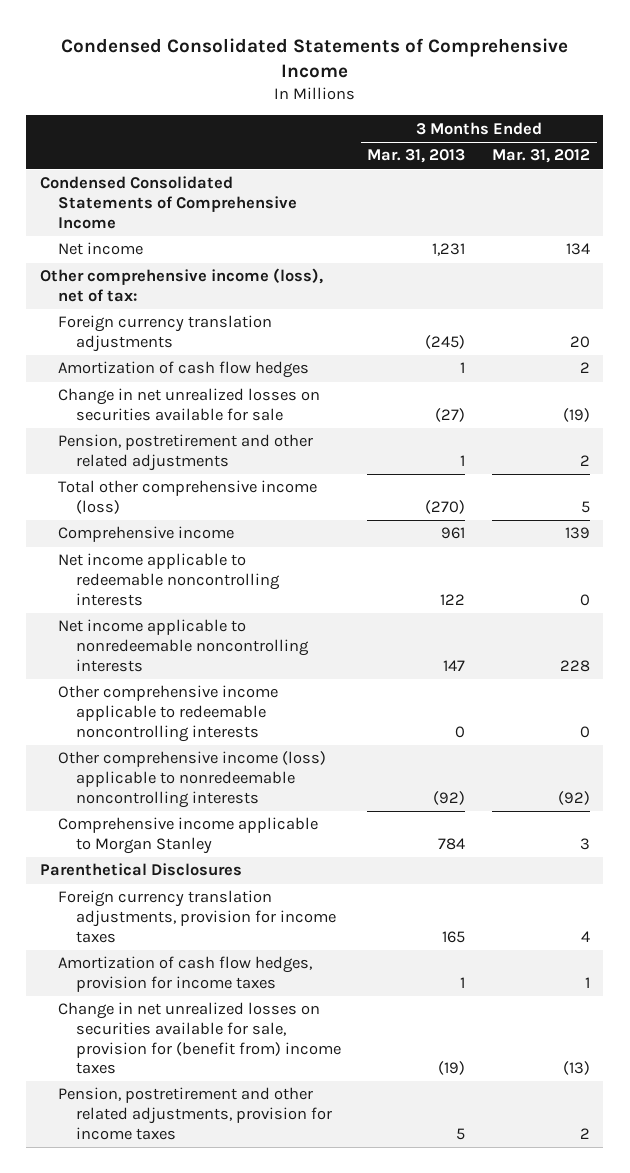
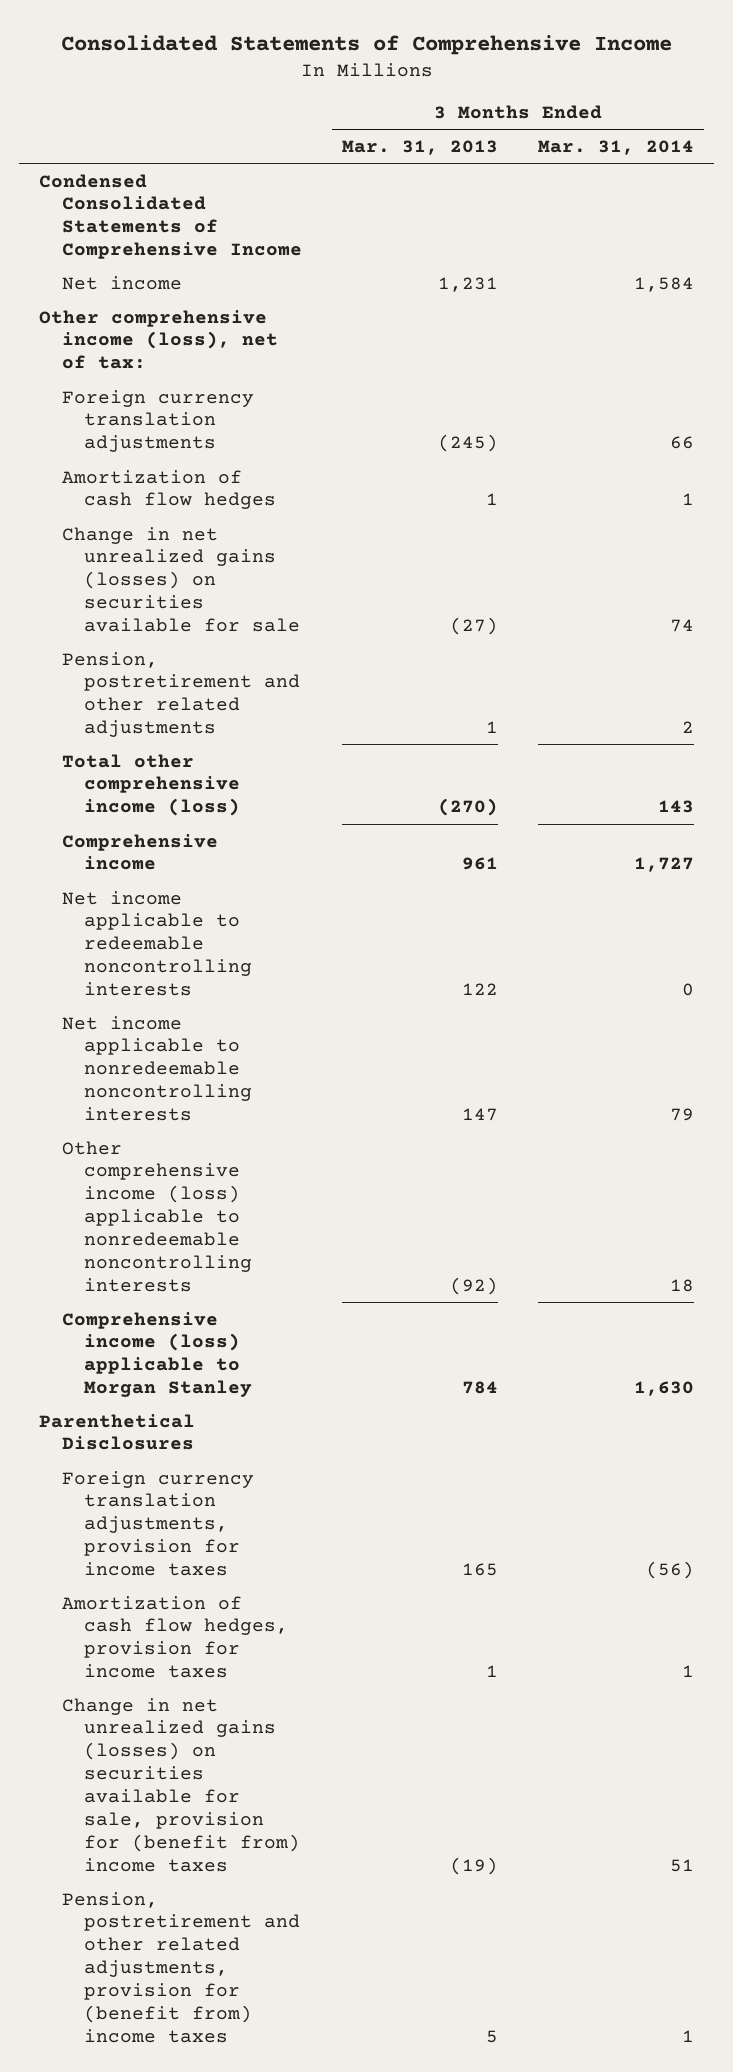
[60,37,568,79] Condensed Consolidated Statements of Comprehensive Income -> [60,34,672,55] Consolidated Statements of Comprehensive Income
[491,149,590,164] Mar. 31, 2012 -> none
none -> [537,139,694,155] Mar. 31, 2014
[57,388,320,422] Change in net unrealized losses on securities available for sale -> [61,526,300,633] Change in net unrealized gains (losses) on securities available for sale
[57,685,278,742] Other comprehensive income applicable to redeemable noncontrolling interests -> none
[57,817,318,855] Comprehensive income applicable to Morgan Stanley -> [61,1311,252,1398] Comprehensive income (loss) applicable to Morgan Stanley
[57,1002,341,1075] Change in net unrealized losses on securities available for sale, provision for (benefit from) income taxes -> [61,1697,300,1872] Change in net unrealized gains (losses) on securities available for sale, provision for (benefit from) income taxes
[57,1087,332,1140] Pension, postretirement and other related adjustments, provision for income taxes -> [61,1891,300,2044] Pension, postretirement and other related adjustments, provision for (benefit from) income taxes

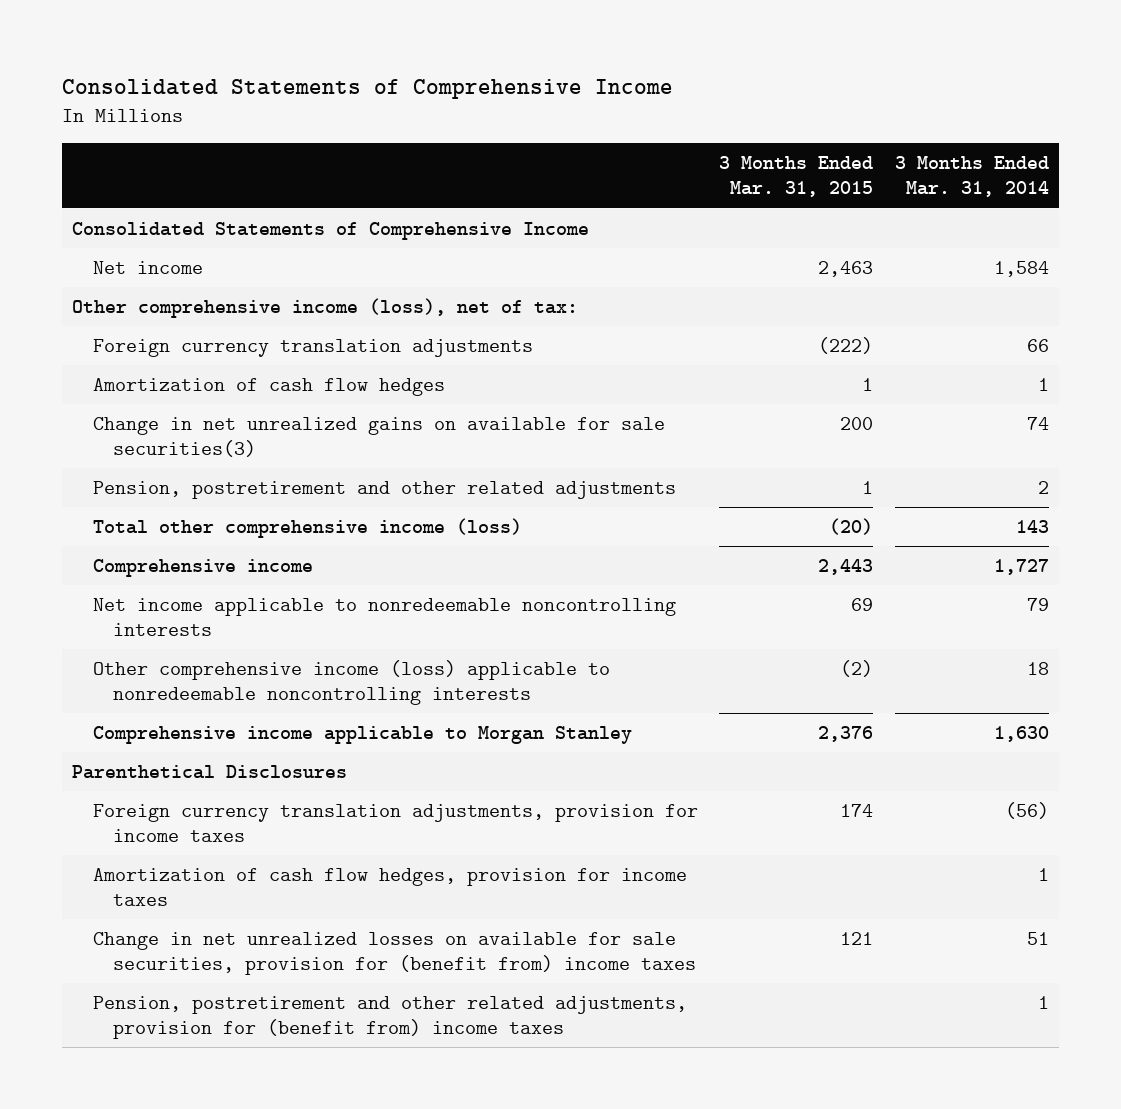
[341,139,498,155] Mar. 31, 2013 -> none
none -> [719,156,874,198] 3 Months Ended Mar. 31, 2015
[39,173,302,260] Condensed Consolidated Statements of Comprehensive Income -> [72,221,590,240] Consolidated Statements of Comprehensive Income
[61,526,300,633] Change in net unrealized gains (losses) on securities available for sale -> [92,416,665,458] Change in net unrealized gains on available for sale securities(3)
[61,890,252,997] Net income applicable to redeemable noncontrolling interests -> none
[61,1311,252,1398] Comprehensive income (loss) applicable to Morgan Stanley -> [92,725,632,744] Comprehensive income applicable to Morgan Stanley
[61,1697,300,1872] Change in net unrealized gains (losses) on securities available for sale, provision for (benefit from) income taxes -> [92,931,697,976] Change in net unrealized losses on available for sale securities, provision for (benefit from) income taxes

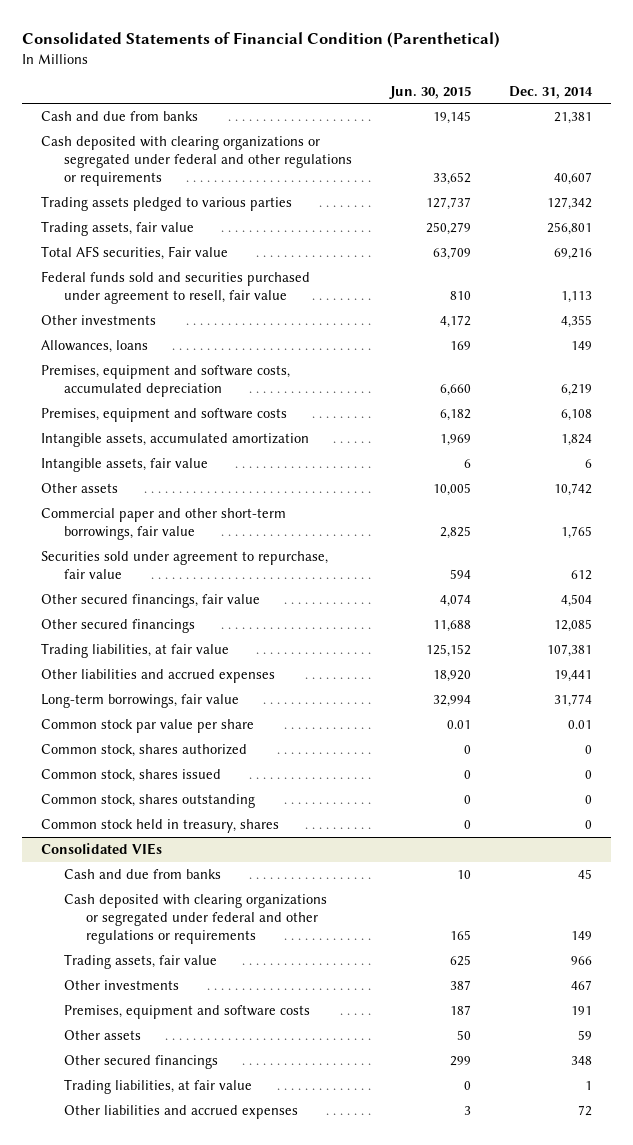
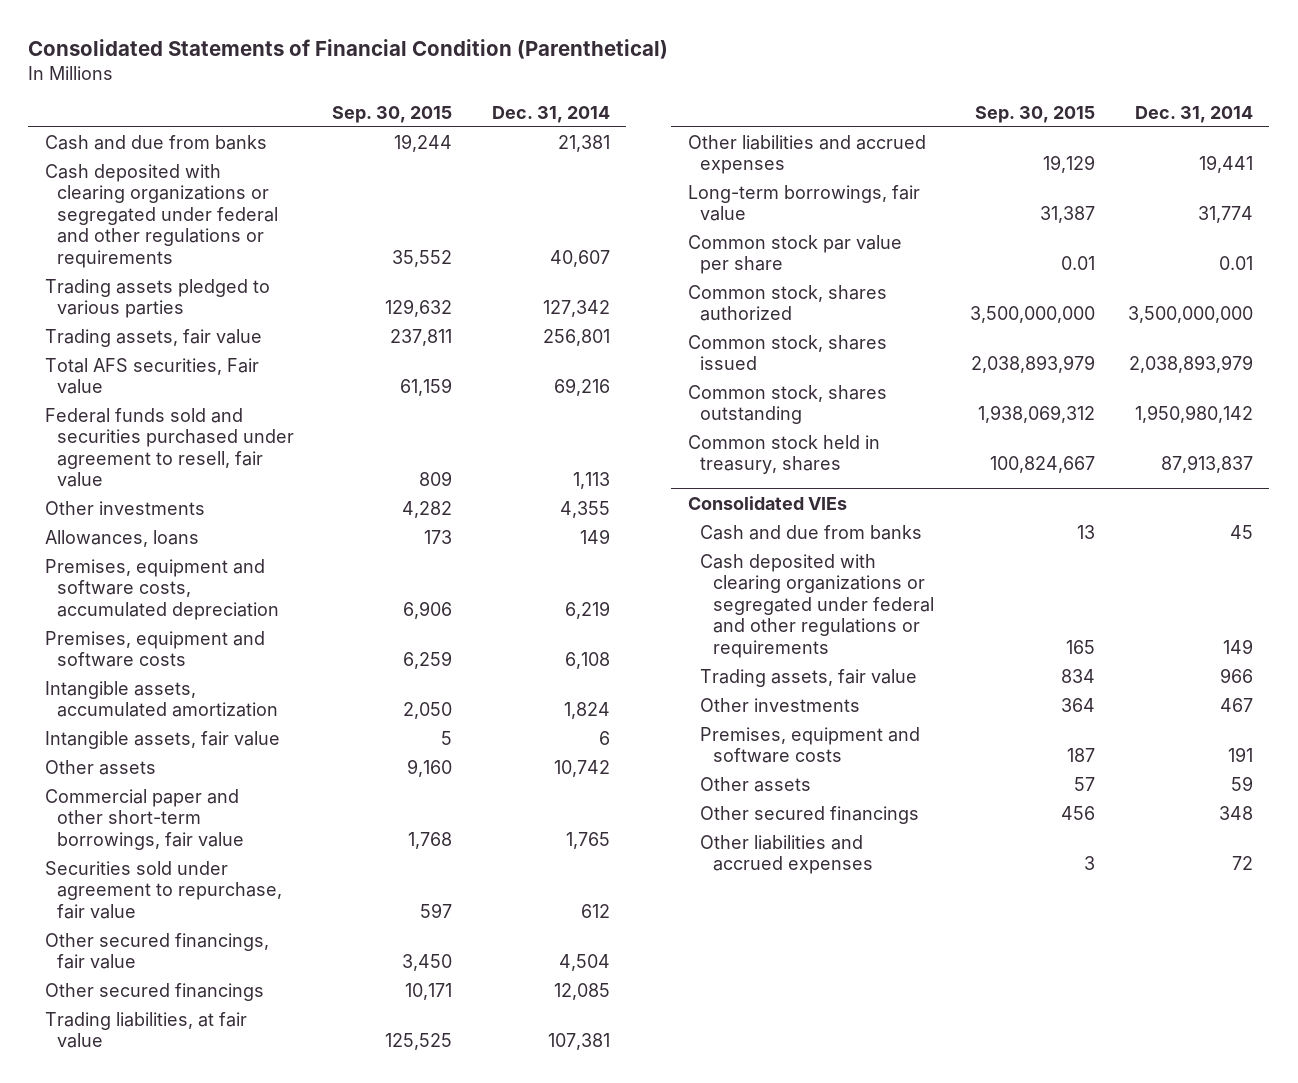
[388,85,471,99] Jun. 30, 2015 -> none
none -> [332,106,453,124] Sep. 30, 2015
[585,745,593,755] 0 -> [1128,306,1254,324] 3,500,000,000
[585,770,593,780] 0 -> [1129,355,1254,374] 2,038,893,979
[585,795,593,805] 0 -> [1135,405,1254,424] 1,950,980,142
[585,820,593,830] 0 -> [1161,455,1254,474] 87,913,837
[63,1079,252,1095] Trading liabilities, at fair value -> none

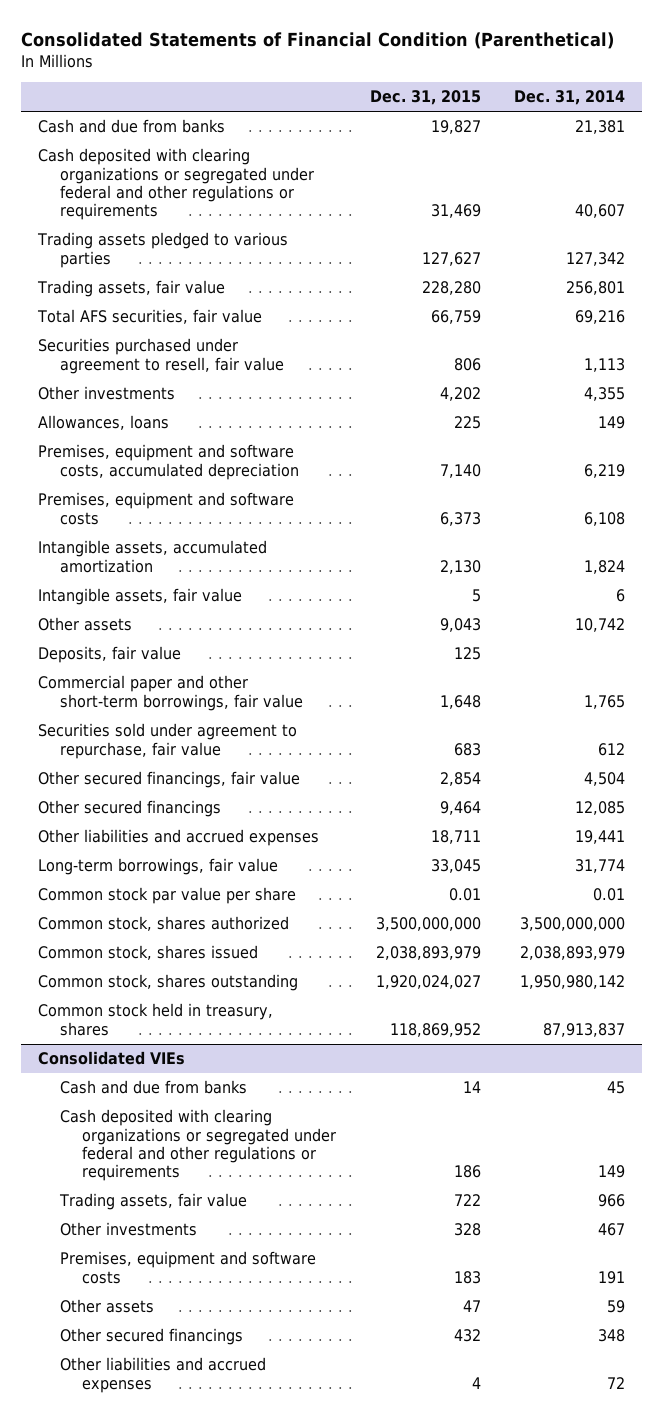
[332,106,453,124] Sep. 30, 2015 -> none
none -> [369,90,481,106] Dec. 31, 2015
[44,358,259,395] Total AFS securities, Fair value -> [37,309,263,325] Total AFS securities, fair value
[44,408,295,488] Federal funds sold and securities purchased under agreement to resell, fair value -> [38,338,285,374] Securities purchased under agreement to resell, fair value
none -> [38,646,182,664] Deposits, fair value
[44,1012,247,1049] Trading liabilities, at fair value -> none

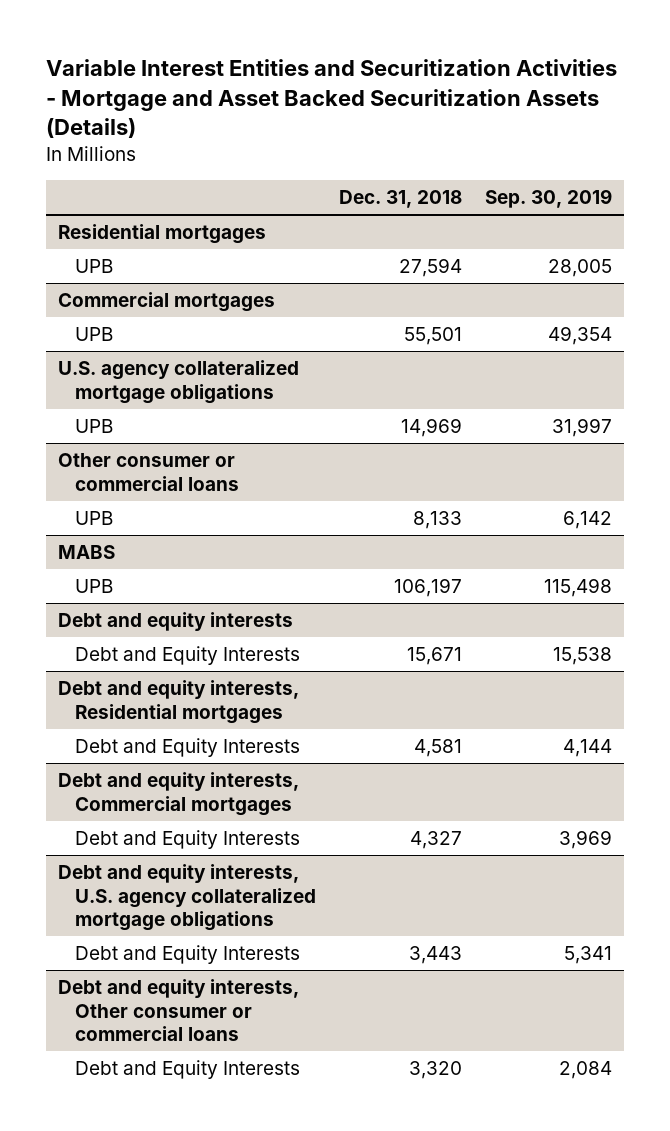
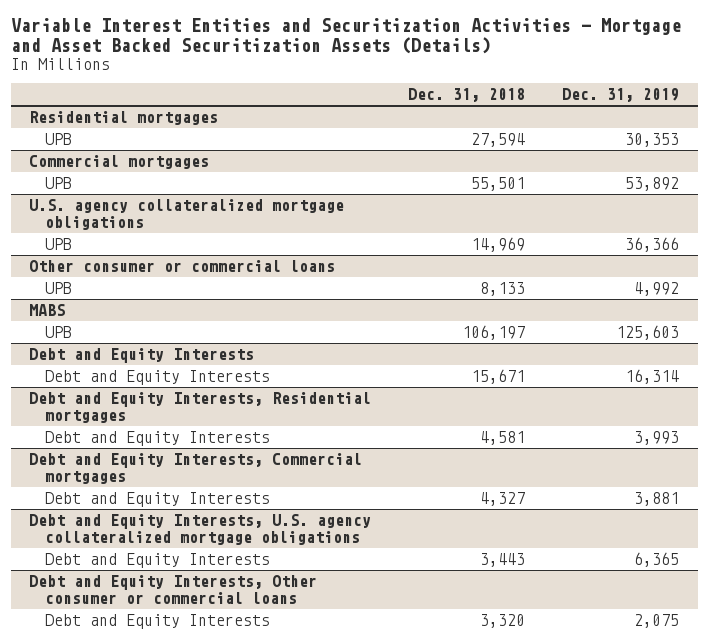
[485,189,613,209] Sep. 30, 2019 -> none
none -> [562,88,680,103] Dec. 31, 2019
[58,611,294,631] Debt and equity interests -> [29,348,255,364] Debt and Equity Interests
[58,679,300,724] Debt and equity interests, Residential mortgages -> [29,392,372,424] Debt and Equity Interests, Residential mortgages
[58,771,300,816] Debt and equity interests, Commercial mortgages -> [29,453,363,485] Debt and Equity Interests, Commercial mortgages
[58,863,316,932] Debt and equity interests, U.S. agency collateralized mortgage obligations -> [29,514,372,546] Debt and Equity Interests, U.S. agency collateralized mortgage obligations
[58,978,300,1042] Debt and equity interests, Other consumer or commercial loans -> [29,575,318,605] Debt and Equity Interests, Other consumer or commercial loans

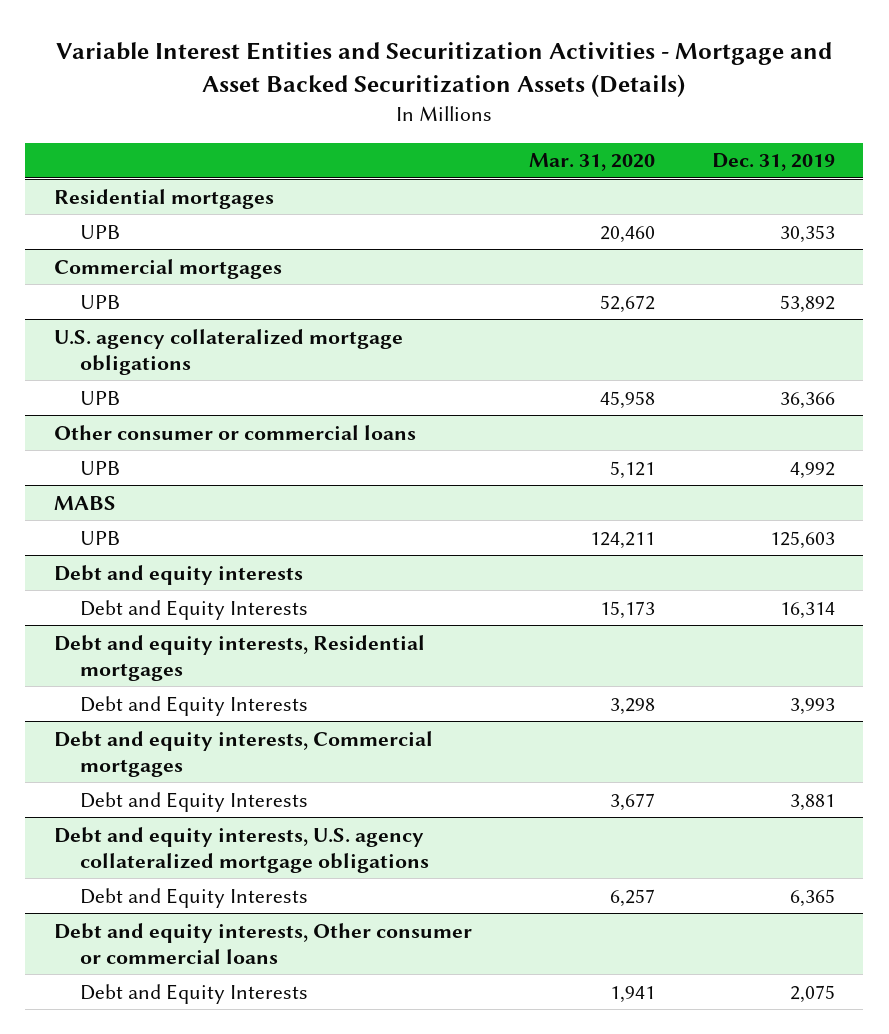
[408,88,526,103] Dec. 31, 2018 -> none
none -> [528,153,655,172] Mar. 31, 2020
[29,348,255,364] Debt and Equity Interests -> [53,564,303,585] Debt and equity interests
[29,392,372,424] Debt and Equity Interests, Residential mortgages -> [53,634,425,681] Debt and equity interests, Residential mortgages
[29,453,363,485] Debt and Equity Interests, Commercial mortgages -> [53,730,433,777] Debt and equity interests, Commercial mortgages
[29,514,372,546] Debt and Equity Interests, U.S. agency collateralized mortgage obligations -> [53,826,430,873] Debt and equity interests, U.S. agency collateralized mortgage obligations
[29,575,318,605] Debt and Equity Interests, Other consumer or commercial loans -> [53,922,472,964] Debt and equity interests, Other consumer or commercial loans

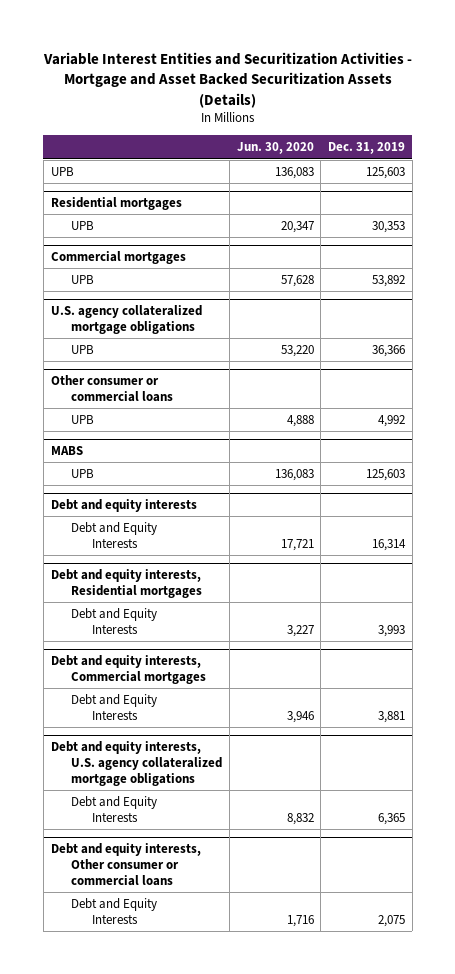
[528,153,655,172] Mar. 31, 2020 -> none
none -> [236,142,314,155] Jun. 30, 2020
none -> [50,166,74,176] UPB

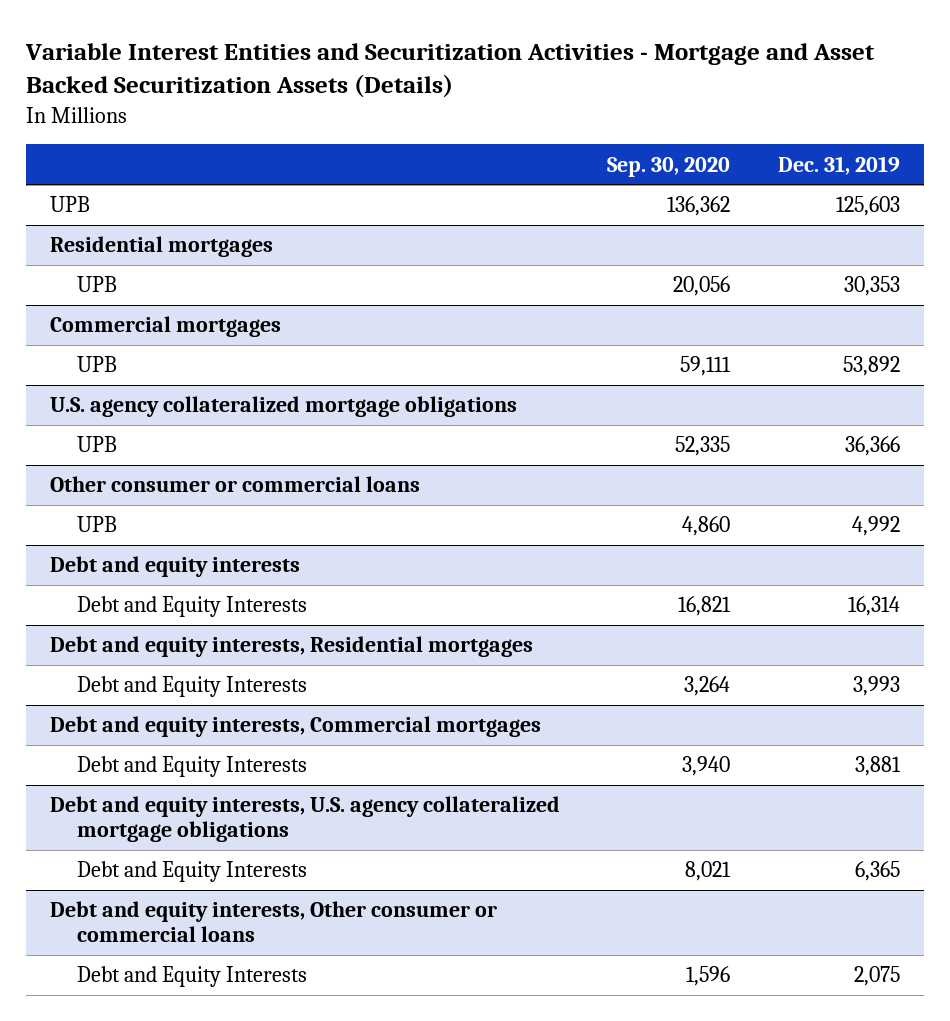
[236,142,314,155] Jun. 30, 2020 -> none
none -> [607,156,731,177] Sep. 30, 2020
[50,445,83,455] MABS -> none
[71,468,95,478] UPB -> none

